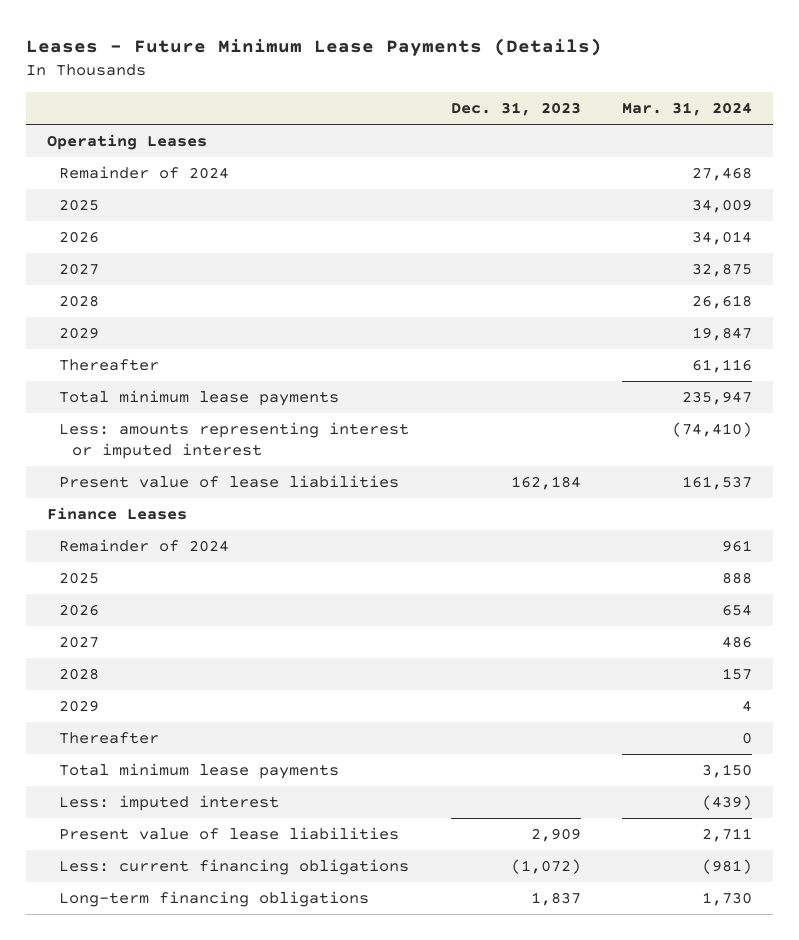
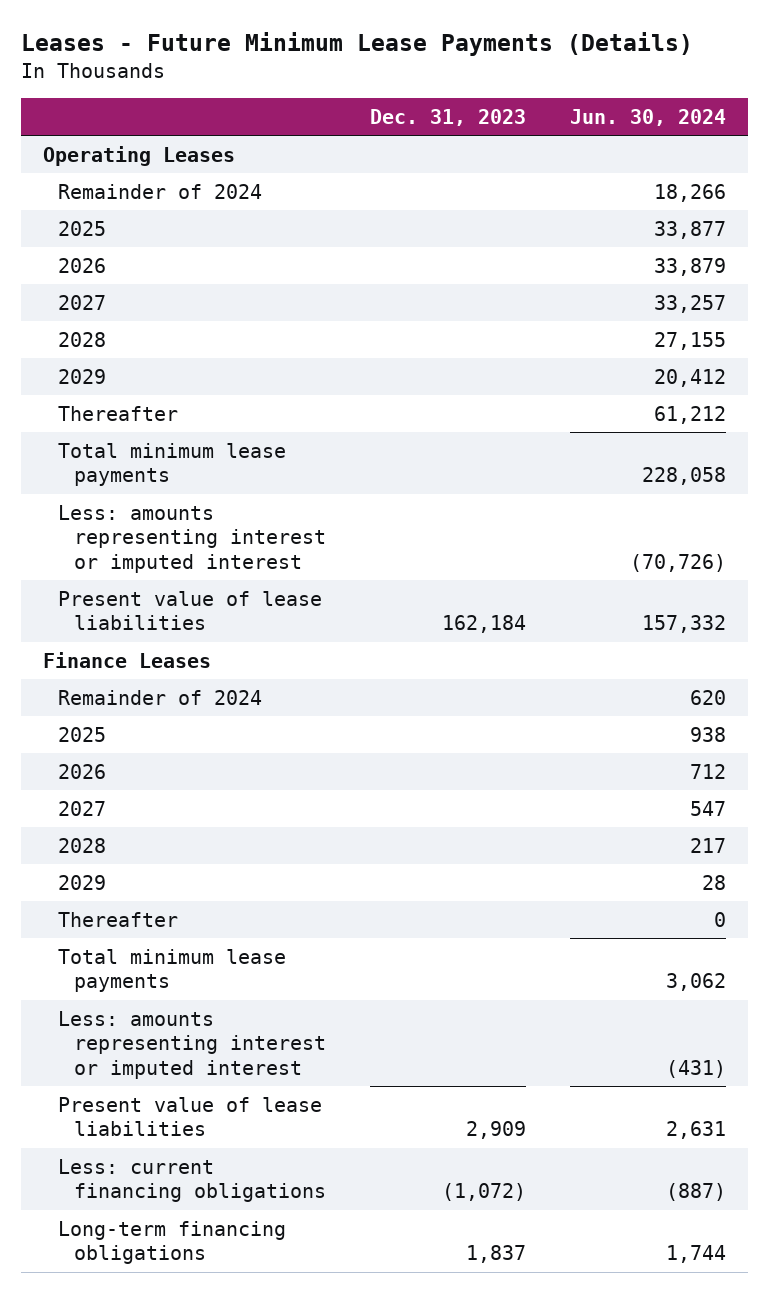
[622,101,753,116] Mar. 31, 2024 -> none
none -> [569,108,726,126] Jun. 30, 2024
[59,795,280,812] Less: imputed interest -> [58,1010,326,1079] Less: amounts representing interest or imputed interest

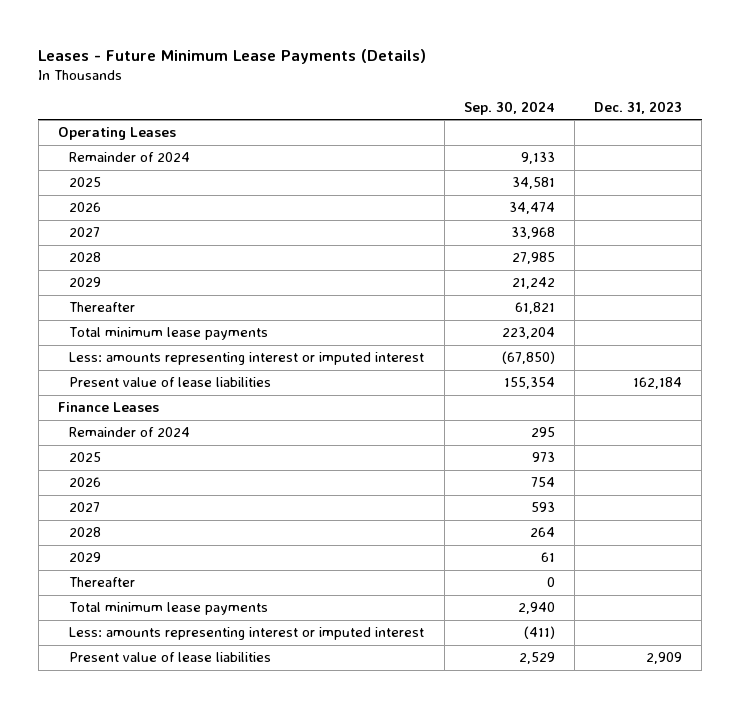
[569,108,726,126] Jun. 30, 2024 -> none
none -> [463,100,555,115] Sep. 30, 2024
[58,1158,326,1203] Less: current financing obligations -> none
[58,1220,287,1265] Long-term financing obligations -> none

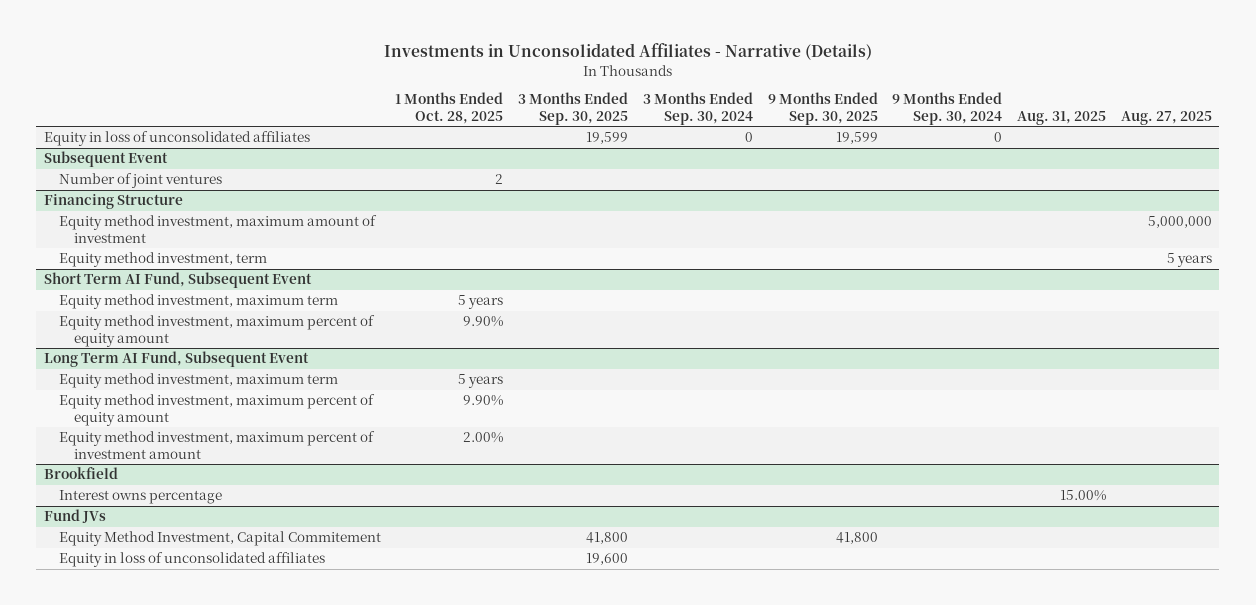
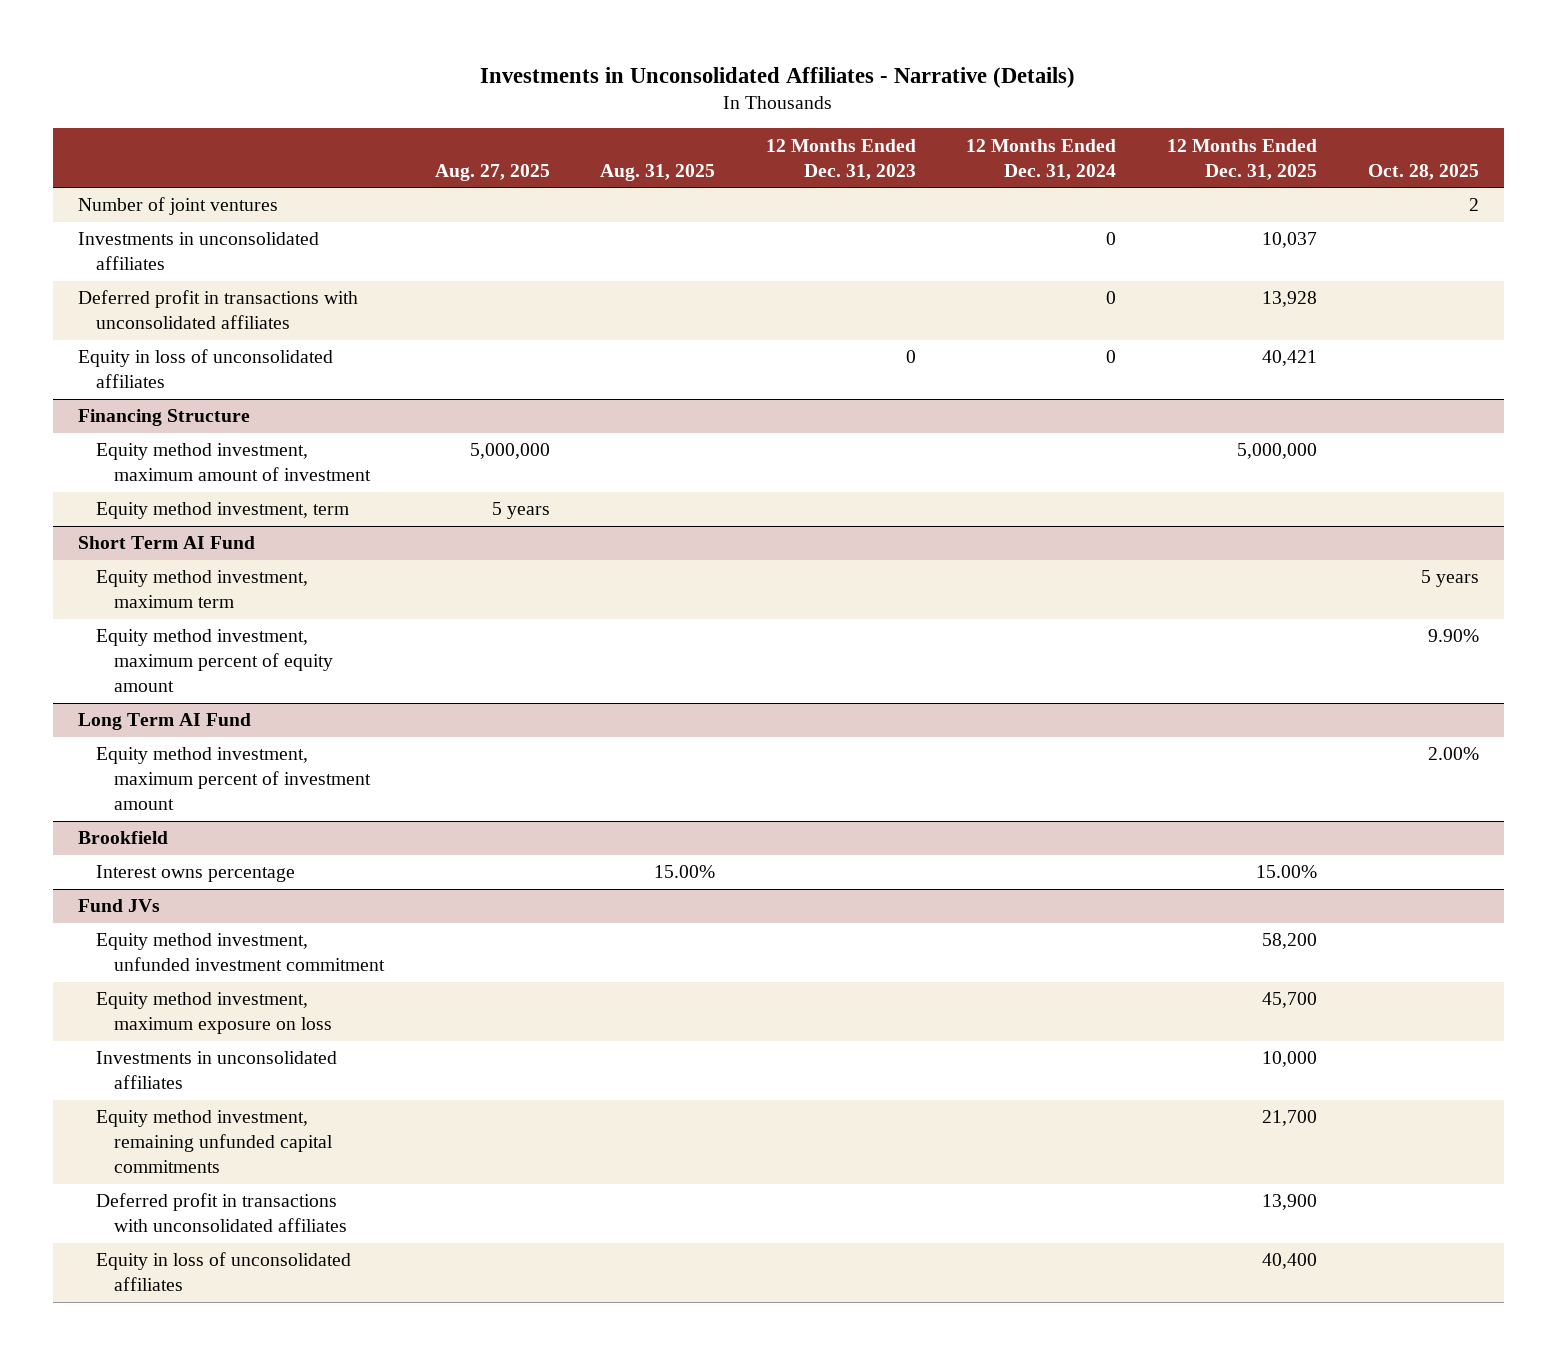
[395,92,504,124] 1 Months Ended Oct. 28, 2025 -> none
[518,92,629,125] 3 Months Ended Sep. 30, 2025 -> none
[642,92,753,125] 3 Months Ended Sep. 30, 2024 -> none
[767,92,878,125] 9 Months Ended Sep. 30, 2025 -> none
[892,92,1003,125] 9 Months Ended Sep. 30, 2024 -> none
none -> [765,138,916,180] 12 Months Ended Dec. 31, 2023
none -> [966,138,1117,180] 12 Months Ended Dec. 31, 2024
none -> [1167,138,1318,180] 12 Months Ended Dec. 31, 2025
none -> [1367,163,1479,180] Oct. 28, 2025
none -> [78,197,279,216] Number of joint ventures
none -> [78,232,320,271] Investments in unconsolidated affiliates
none -> [78,290,359,330] Deferred profit in transactions with unconsolidated affiliates
[43,151,168,168] Subsequent Event -> none
[58,173,222,189] Number of joint ventures -> none
[43,272,312,289] Short Term AI Fund, Subsequent Event -> [78,536,256,550] Short Term AI Fund
[58,373,338,389] Equity method investment, maximum term -> none
[58,394,375,426] Equity method investment, maximum percent of equity amount -> none
[43,351,309,368] Long Term AI Fund, Subsequent Event -> [78,713,252,731] Long Term AI Fund
[58,531,381,547] Equity Method Investment, Capital Commitement -> [96,933,386,972] Equity method investment, unfunded investment commitment
none -> [96,992,333,1035] Equity method investment, maximum exposure on loss
none -> [96,1051,338,1090] Investments in unconsolidated affiliates
none -> [96,1110,334,1174] Equity method investment, remaining unfunded capital commitments
none -> [96,1193,348,1233] Deferred profit in transactions with unconsolidated affiliates

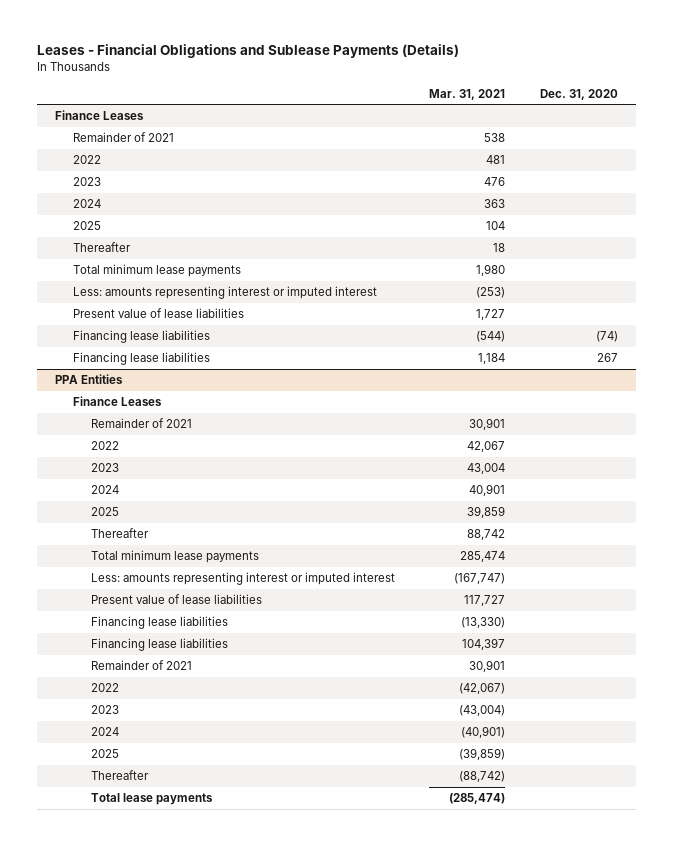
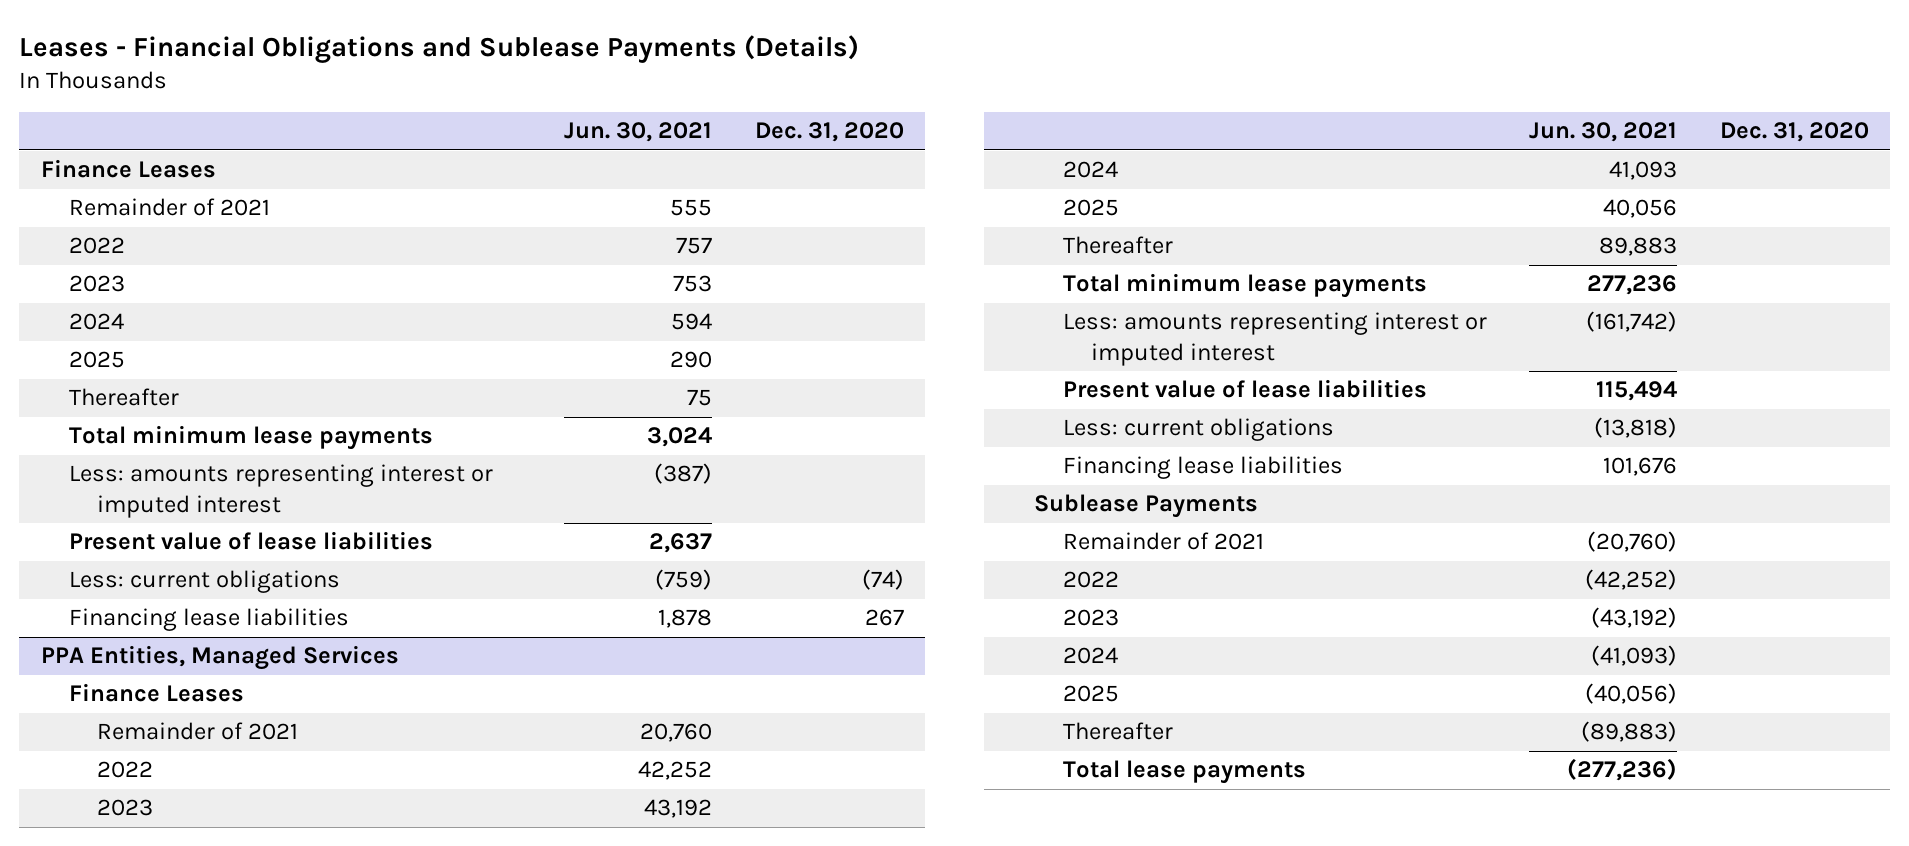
[429,88,506,100] Mar. 31, 2021 -> none
none -> [564,122,713,143] Jun. 30, 2021
[72,330,210,344] Financing lease liabilities -> [68,570,340,594] Less: current obligations
[54,374,123,385] PPA Entities -> [40,645,399,671] PPA Entities, Managed Services
[90,616,228,630] Financing lease liabilities -> [1062,418,1334,442] Less: current obligations
none -> [1034,494,1259,519] Sublease Payments

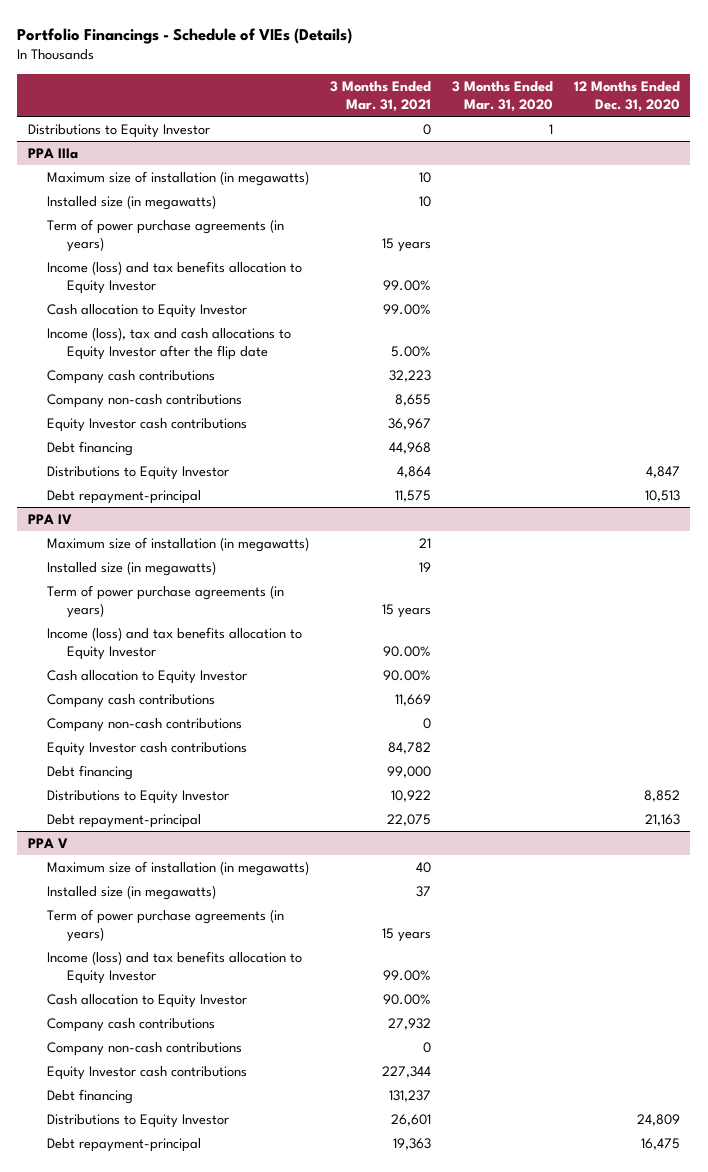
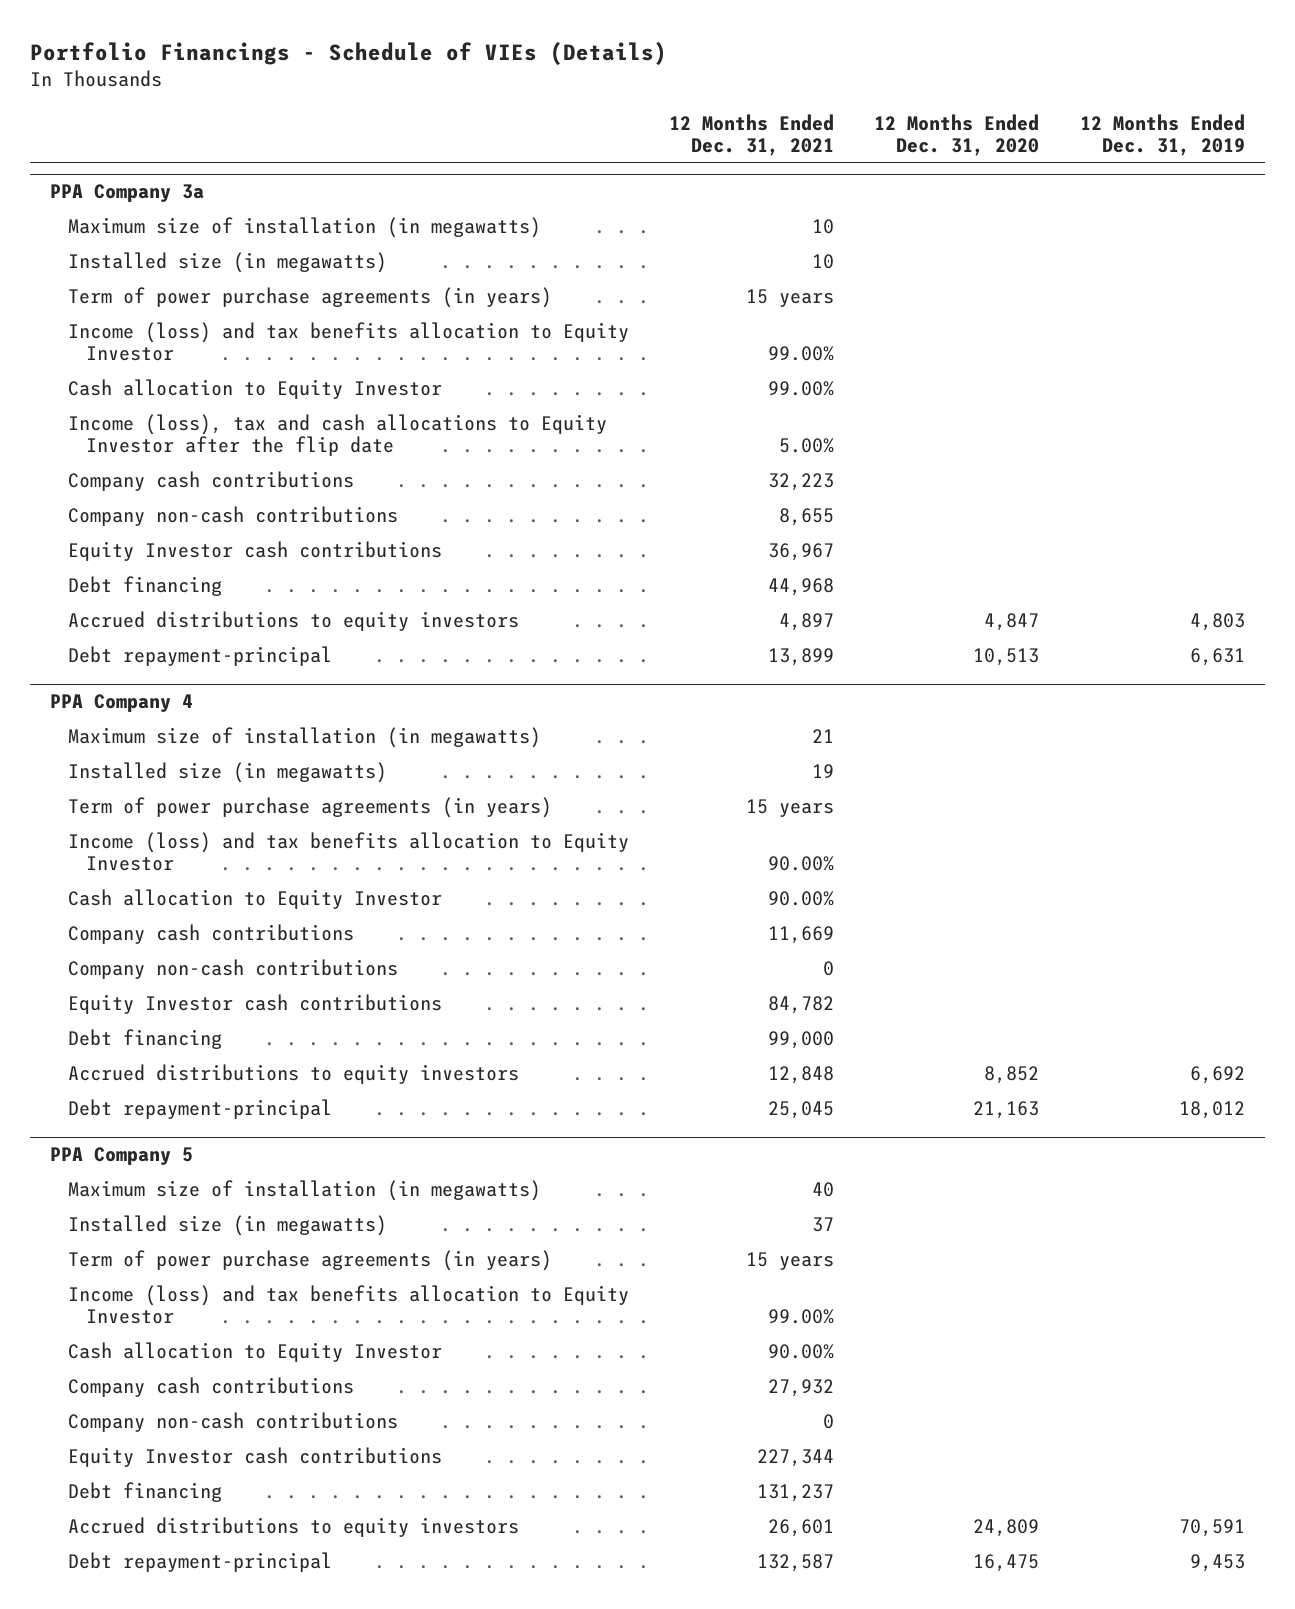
[330,81,432,112] 3 Months Ended Mar. 31, 2021 -> none
[452,81,554,112] 3 Months Ended Mar. 31, 2020 -> none
none -> [669,113,835,156] 12 Months Ended Dec. 31, 2021
none -> [1079,113,1245,156] 12 Months Ended Dec. 31, 2019
[27,124,210,139] Distributions to Equity Investor -> none
[27,148,78,160] PPA IIIa -> [50,184,205,203] PPA Company 3a
[47,466,230,481] Distributions to Equity Investor -> [68,611,520,632] Accrued distributions to equity investors
[27,514,72,525] PPA IV -> [50,694,194,713] PPA Company 4
[47,790,230,805] Distributions to Equity Investor -> [68,1064,520,1085] Accrued distributions to equity investors
[27,838,68,849] PPA V -> [50,1147,194,1166] PPA Company 5
[47,1114,230,1129] Distributions to Equity Investor -> [68,1517,520,1538] Accrued distributions to equity investors

